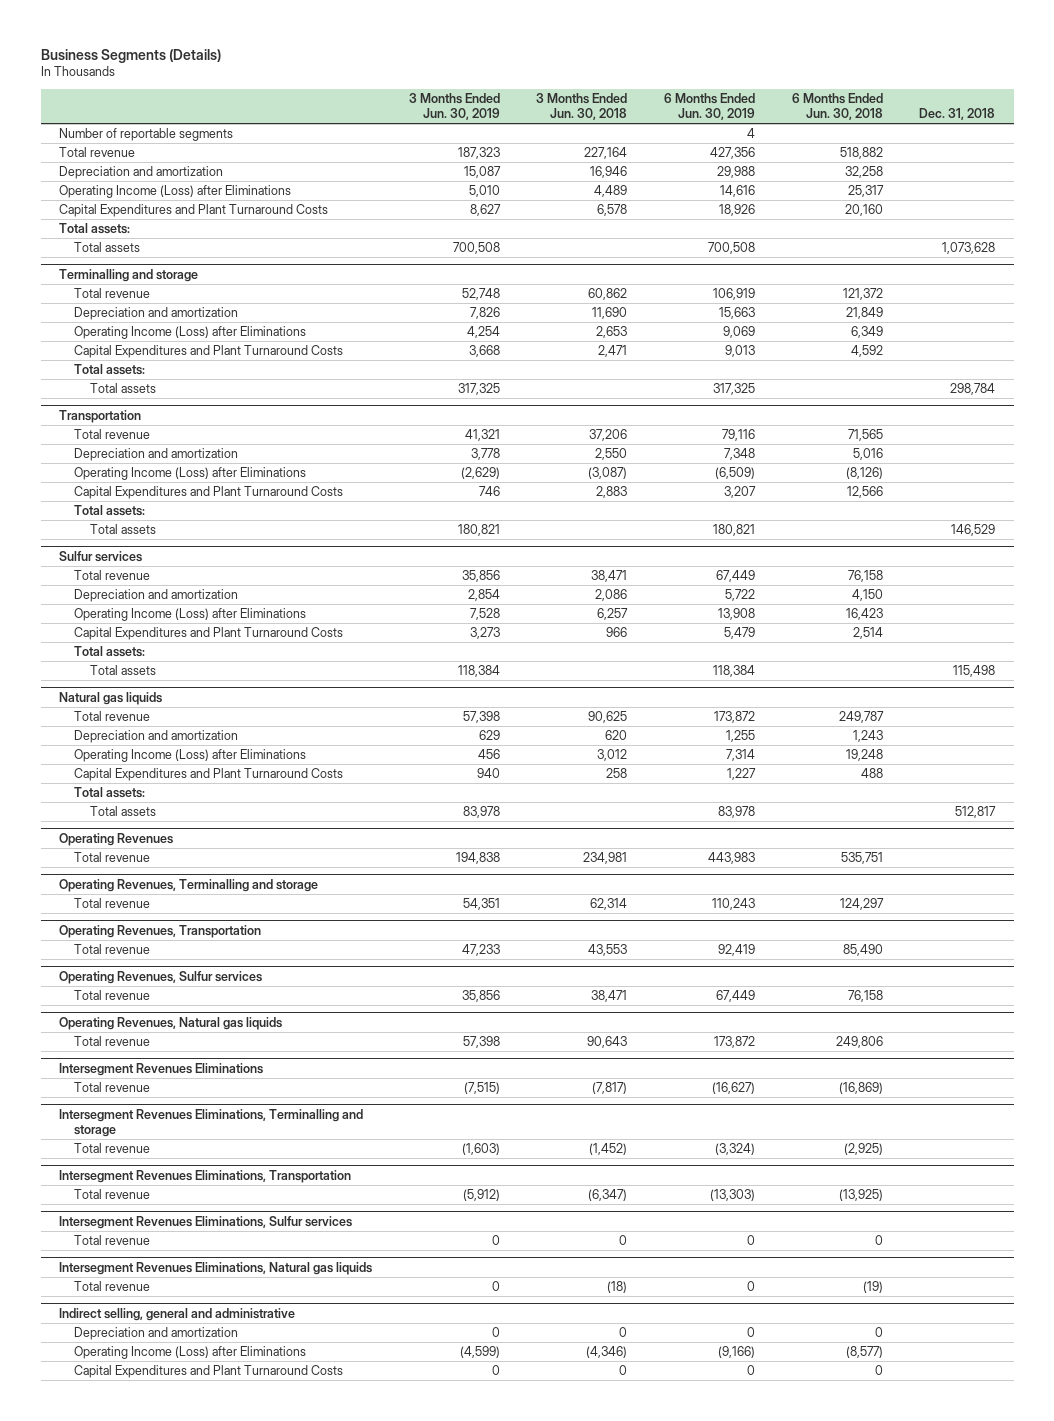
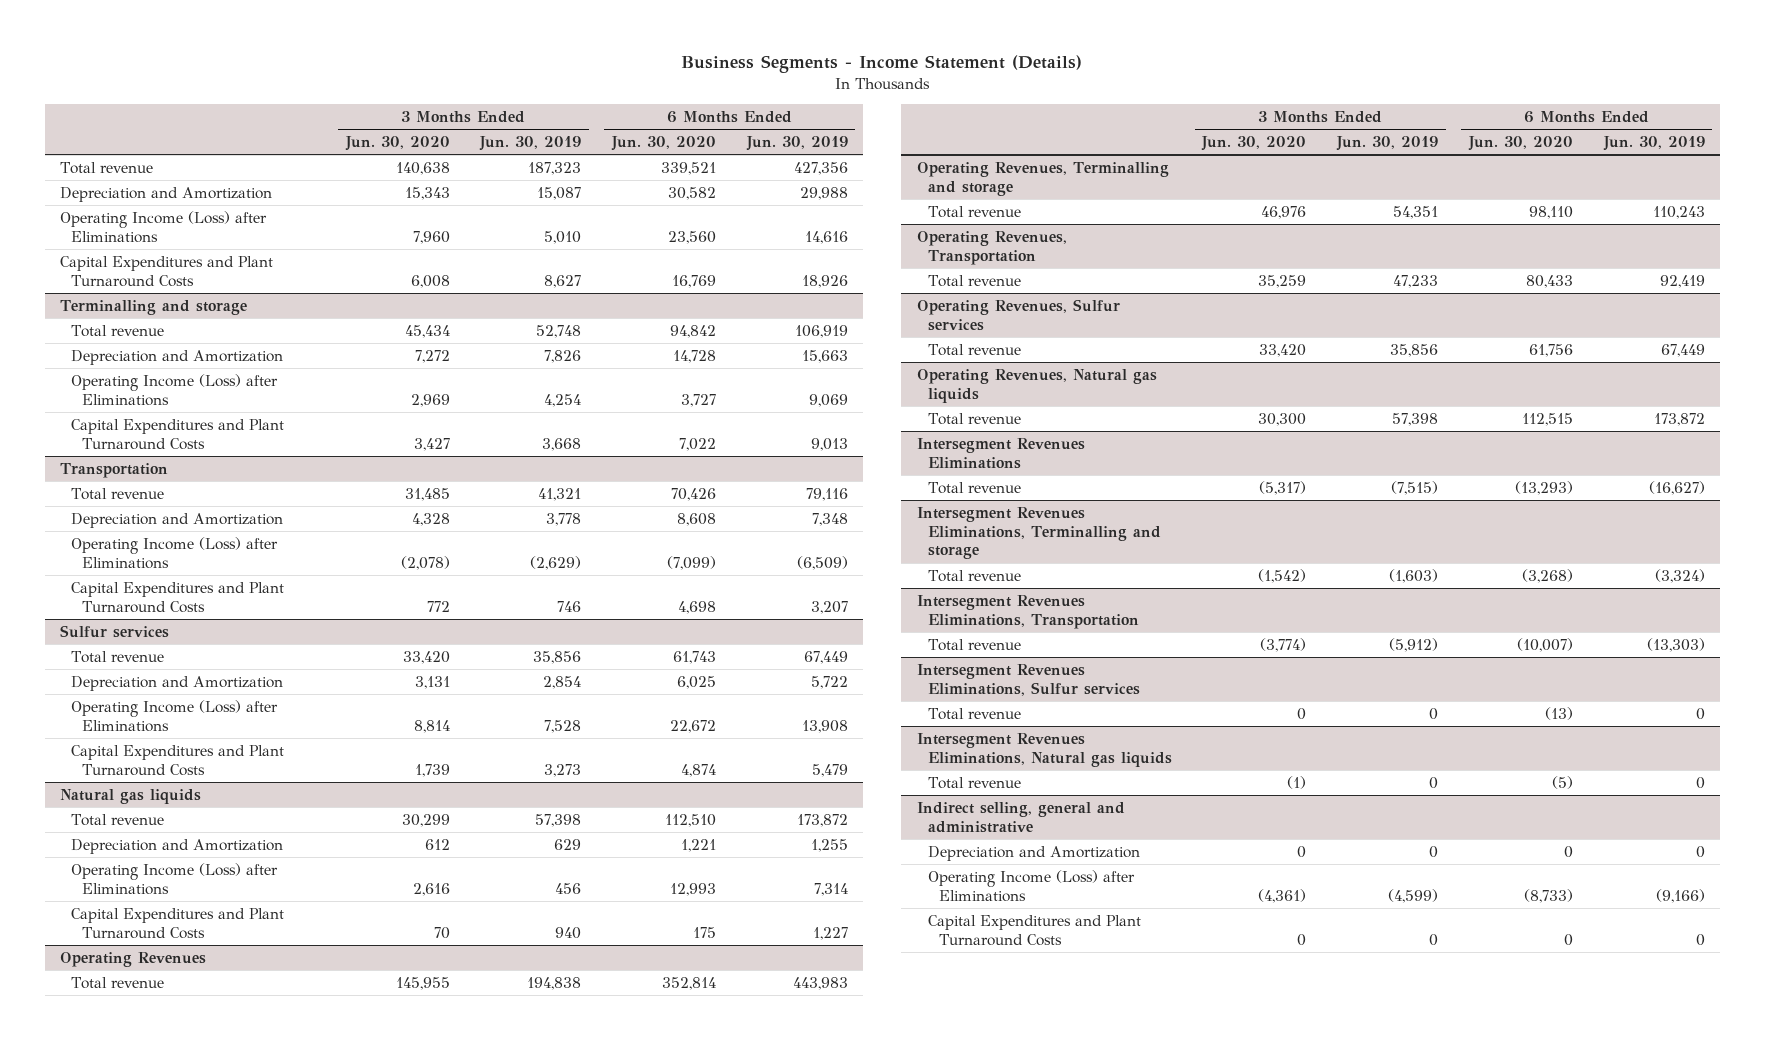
[40,48,221,63] Business Segments (Details) -> [681,55,1083,74] Business Segments - Income Statement (Details)
[536,92,628,121] 3 Months Ended Jun. 30, 2018 -> none
[791,92,883,121] 6 Months Ended Jun. 30, 2018 -> none
[919,108,996,121] Dec. 31, 2018 -> none
none -> [344,136,450,152] Jun. 30, 2020
none -> [611,136,717,152] Jun. 30, 2020
[58,128,233,142] Number of reportable segments -> none
[58,166,223,180] Depreciation and amortization -> [59,186,272,202] Depreciation and Amortization
[58,223,130,235] Total assets: -> none
[74,242,141,253] Total assets -> none
[74,307,239,321] Depreciation and amortization -> [70,349,283,365] Depreciation and Amortization
[74,364,146,376] Total assets: -> none
[89,383,156,394] Total assets -> none
[74,448,239,462] Depreciation and amortization -> [70,512,283,528] Depreciation and Amortization
[74,505,146,517] Total assets: -> none
[89,524,156,535] Total assets -> none
[74,589,239,603] Depreciation and amortization -> [70,675,283,691] Depreciation and Amortization
[74,646,146,658] Total assets: -> none
[89,665,156,676] Total assets -> none
[74,730,239,744] Depreciation and amortization -> [70,838,283,854] Depreciation and Amortization
[74,787,146,799] Total assets: -> none
[89,806,156,817] Total assets -> none
[74,1327,239,1341] Depreciation and amortization -> [927,845,1140,861] Depreciation and Amortization

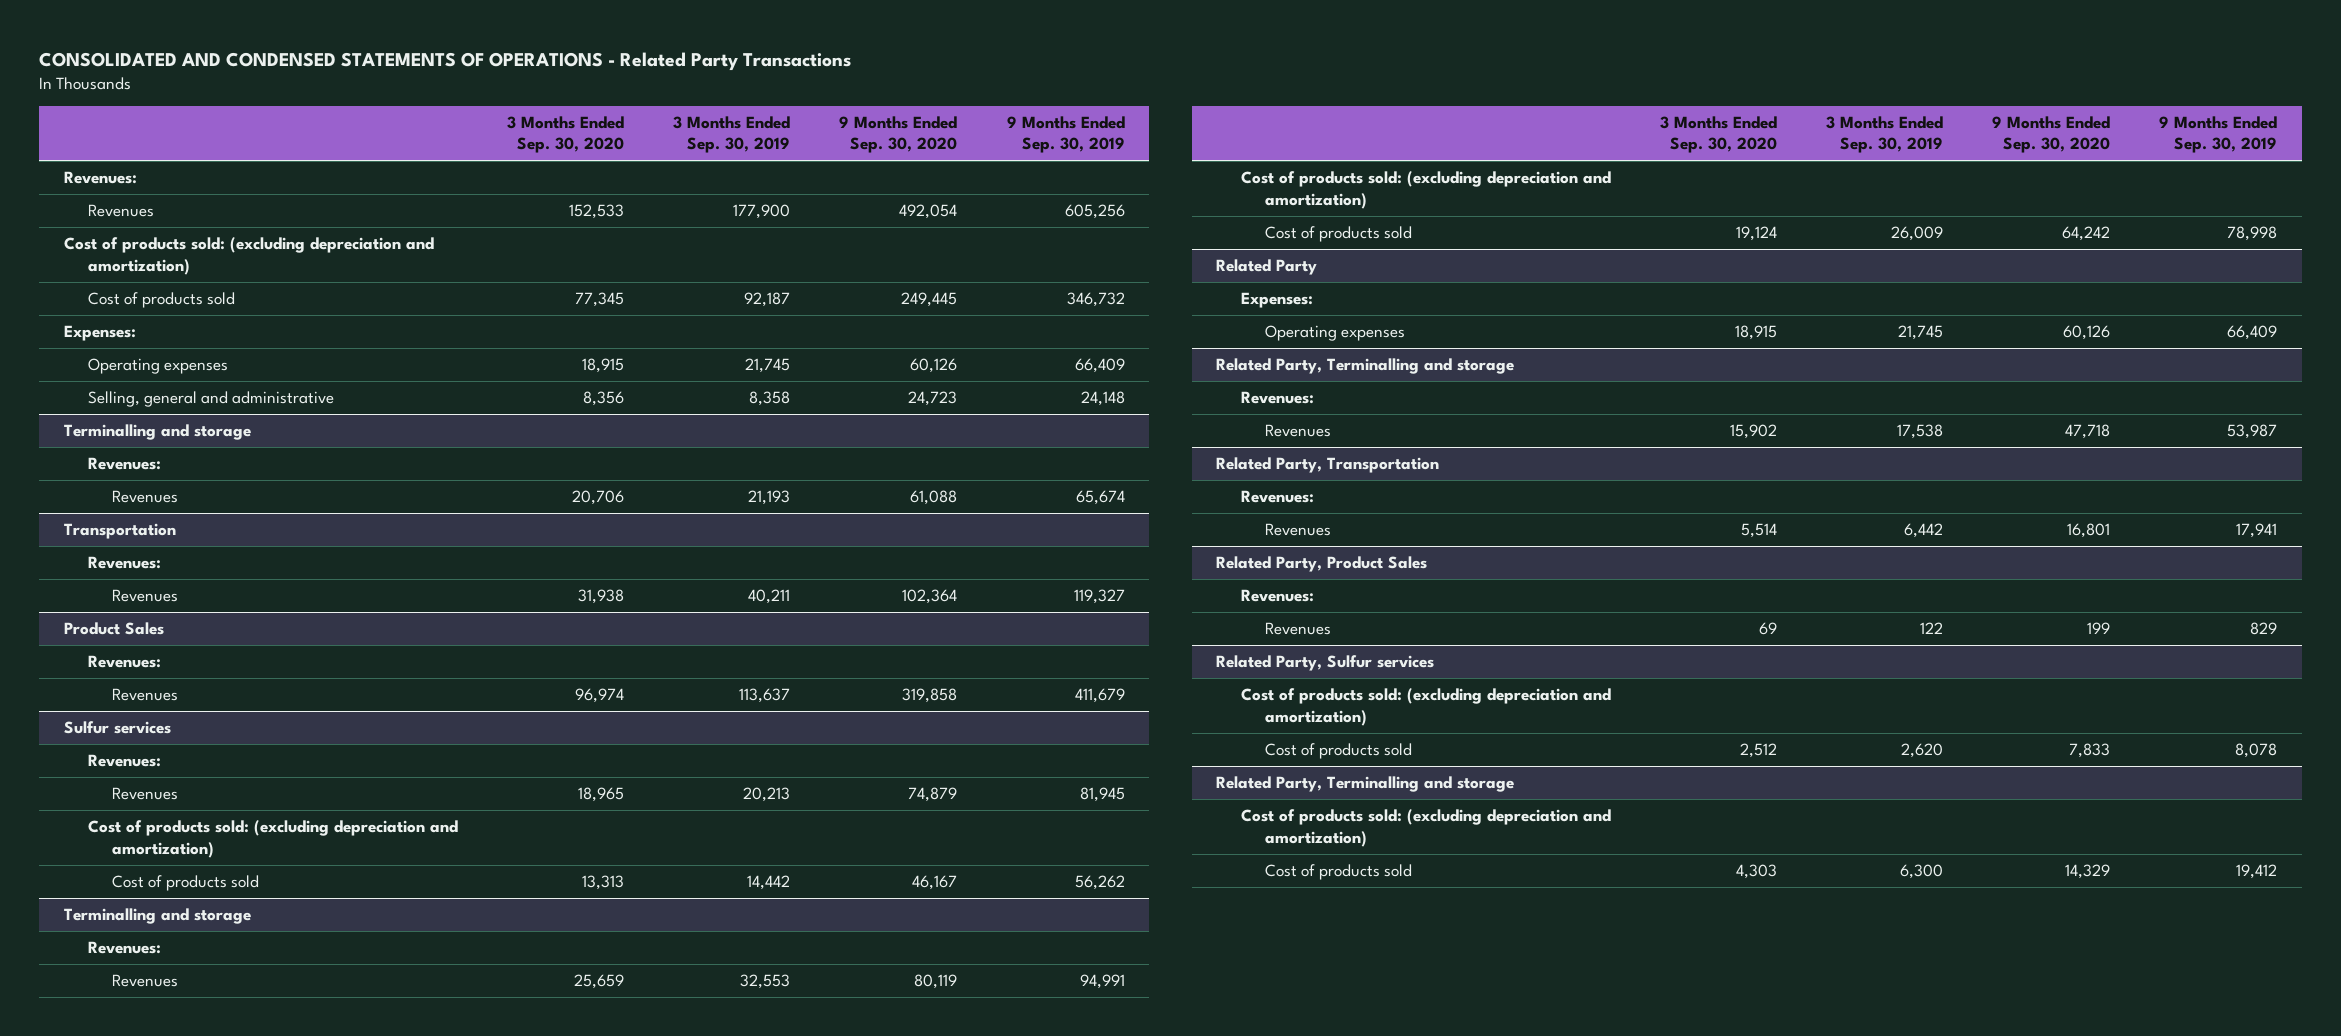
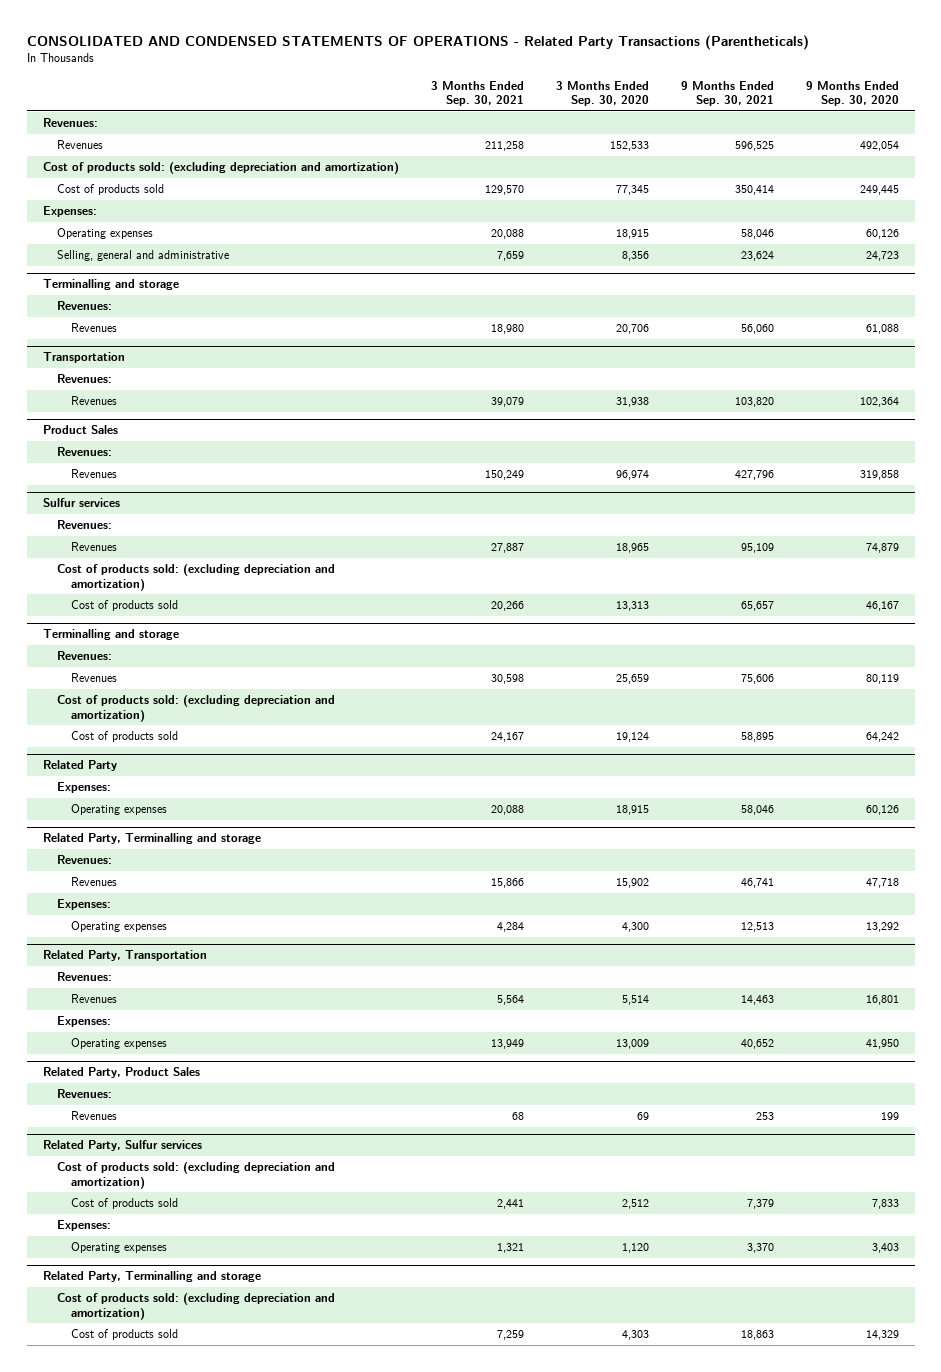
[39,51,852,71] CONSOLIDATED AND CONDENSED STATEMENTS OF OPERATIONS - Related Party Transactions -> [26,34,809,50] CONSOLIDATED AND CONDENSED STATEMENTS OF OPERATIONS - Related Party Transactions (Parentheticals)
[673,115,791,154] 3 Months Ended Sep. 30, 2019 -> none
[1006,115,1125,154] 9 Months Ended Sep. 30, 2019 -> none
none -> [430,80,524,107] 3 Months Ended Sep. 30, 2021
none -> [680,80,774,107] 9 Months Ended Sep. 30, 2021
none -> [57,899,112,911] Expenses:
none -> [71,921,168,933] Operating expenses
none -> [57,1016,112,1028] Expenses:
none -> [71,1038,168,1050] Operating expenses
none -> [57,1220,112,1232] Expenses:
none -> [71,1242,168,1254] Operating expenses

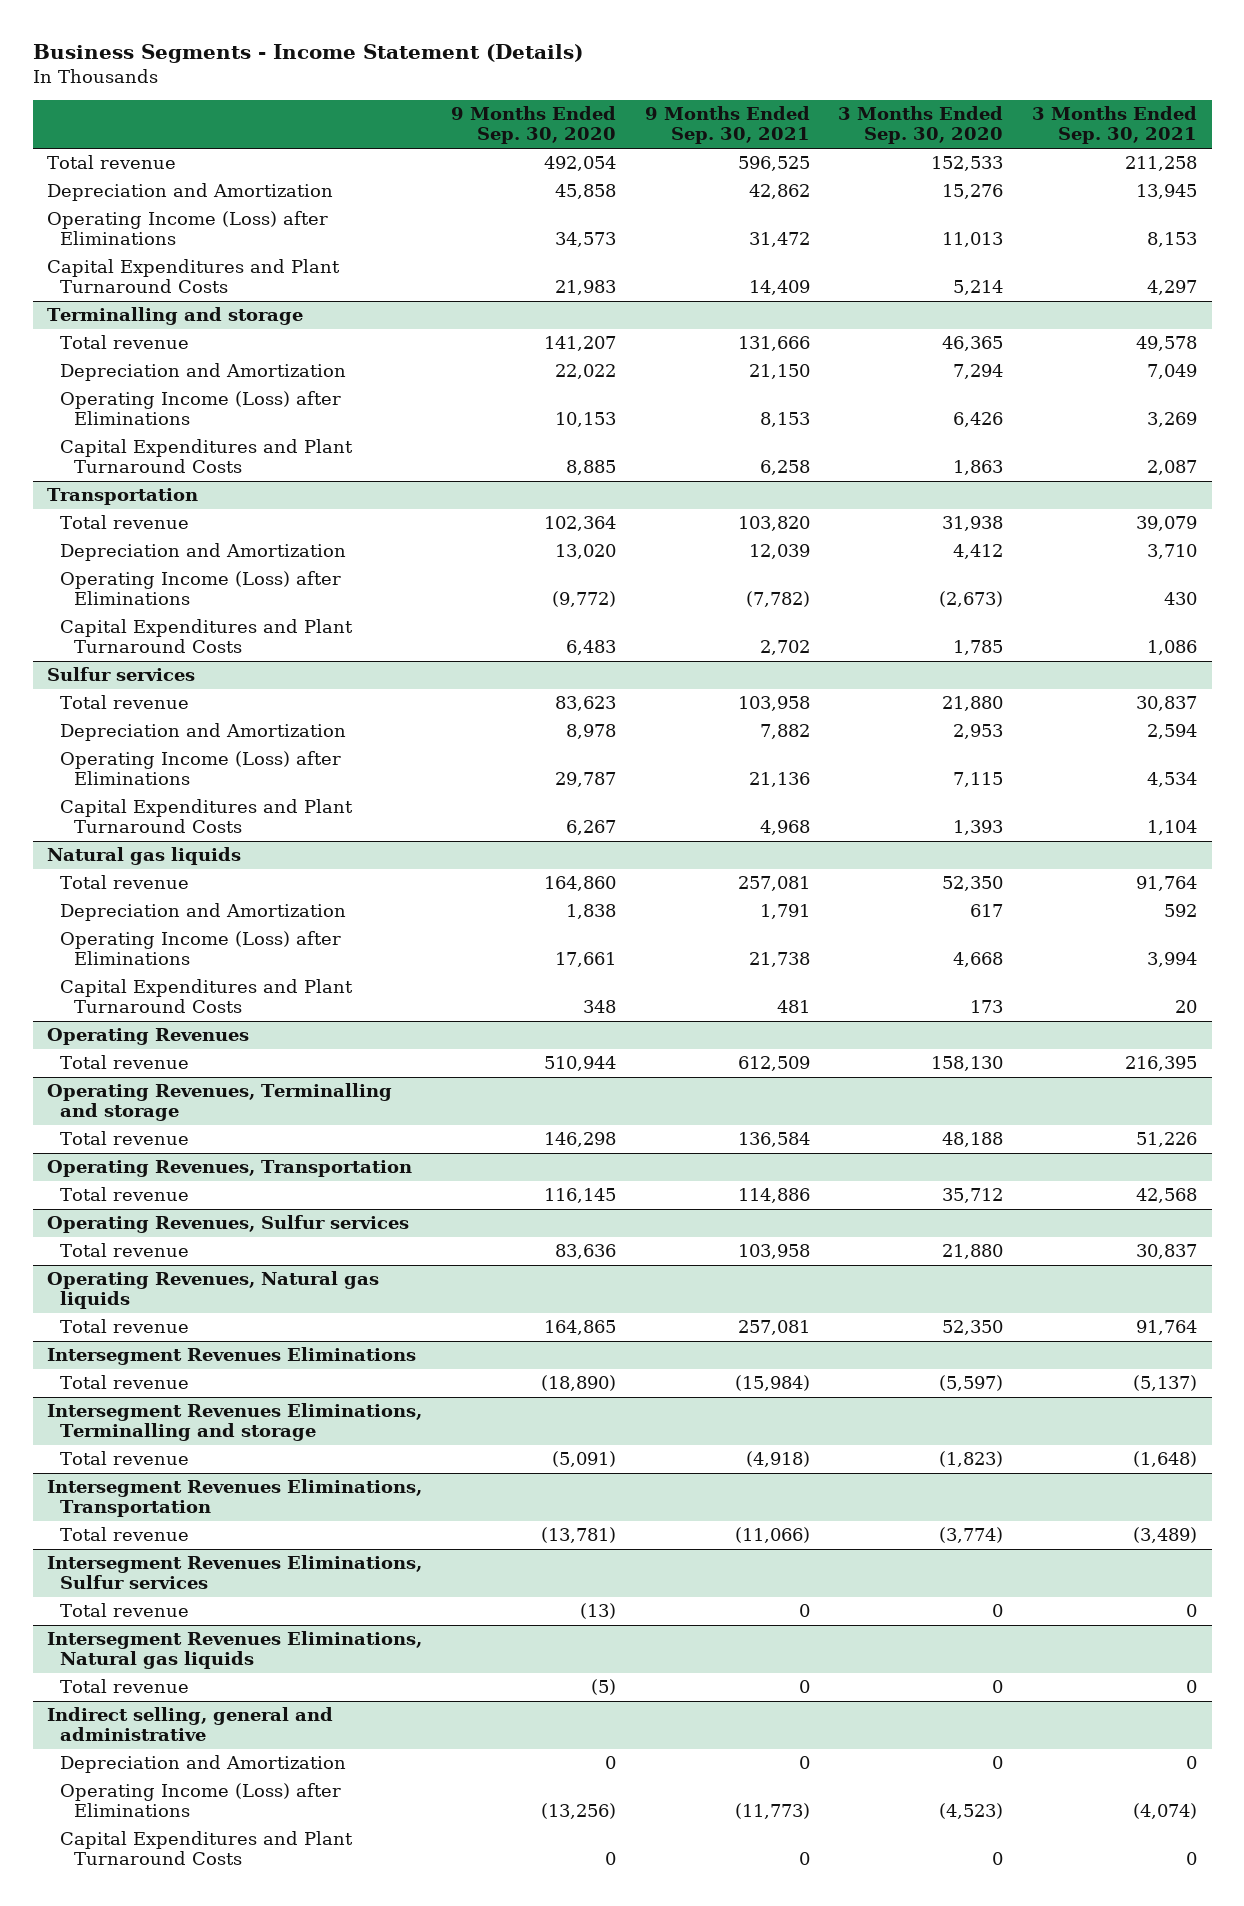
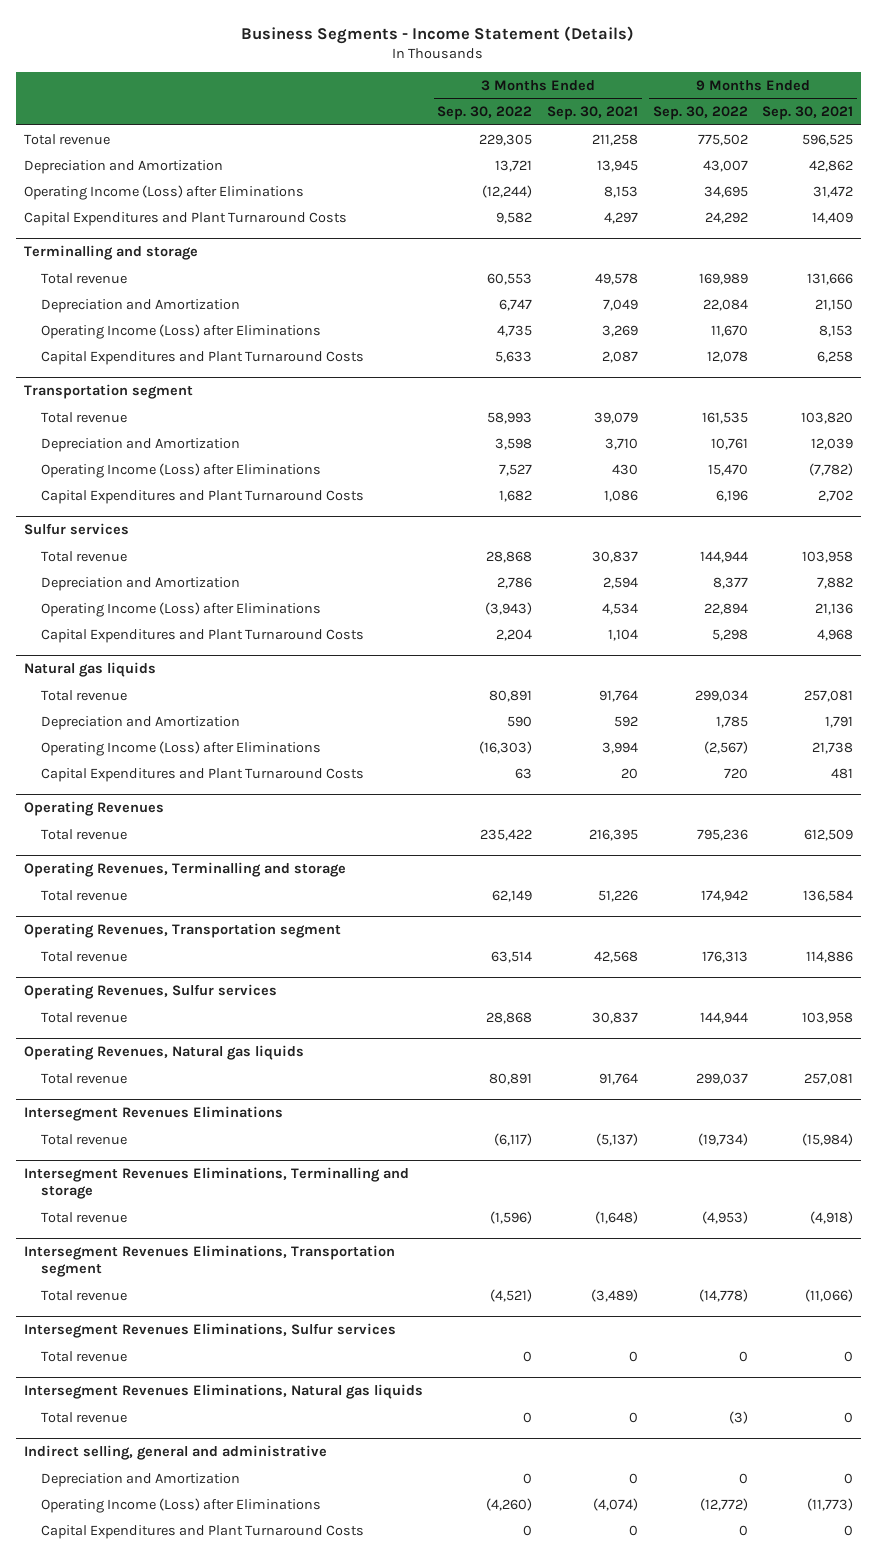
[450,106,616,145] 9 Months Ended Sep. 30, 2020 -> none
[838,106,1004,145] 3 Months Ended Sep. 30, 2020 -> none
none -> [437,106,533,121] Sep. 30, 2022
none -> [652,106,748,121] Sep. 30, 2022
[46,488,198,506] Transportation -> [23,384,193,400] Transportation segment
[46,1160,412,1178] Operating Revenues, Transportation -> [23,923,341,939] Operating Revenues, Transportation segment
[46,1479,422,1518] Intersegment Revenues Eliminations, Transportation -> [23,1245,395,1278] Intersegment Revenues Eliminations, Transportation segment

